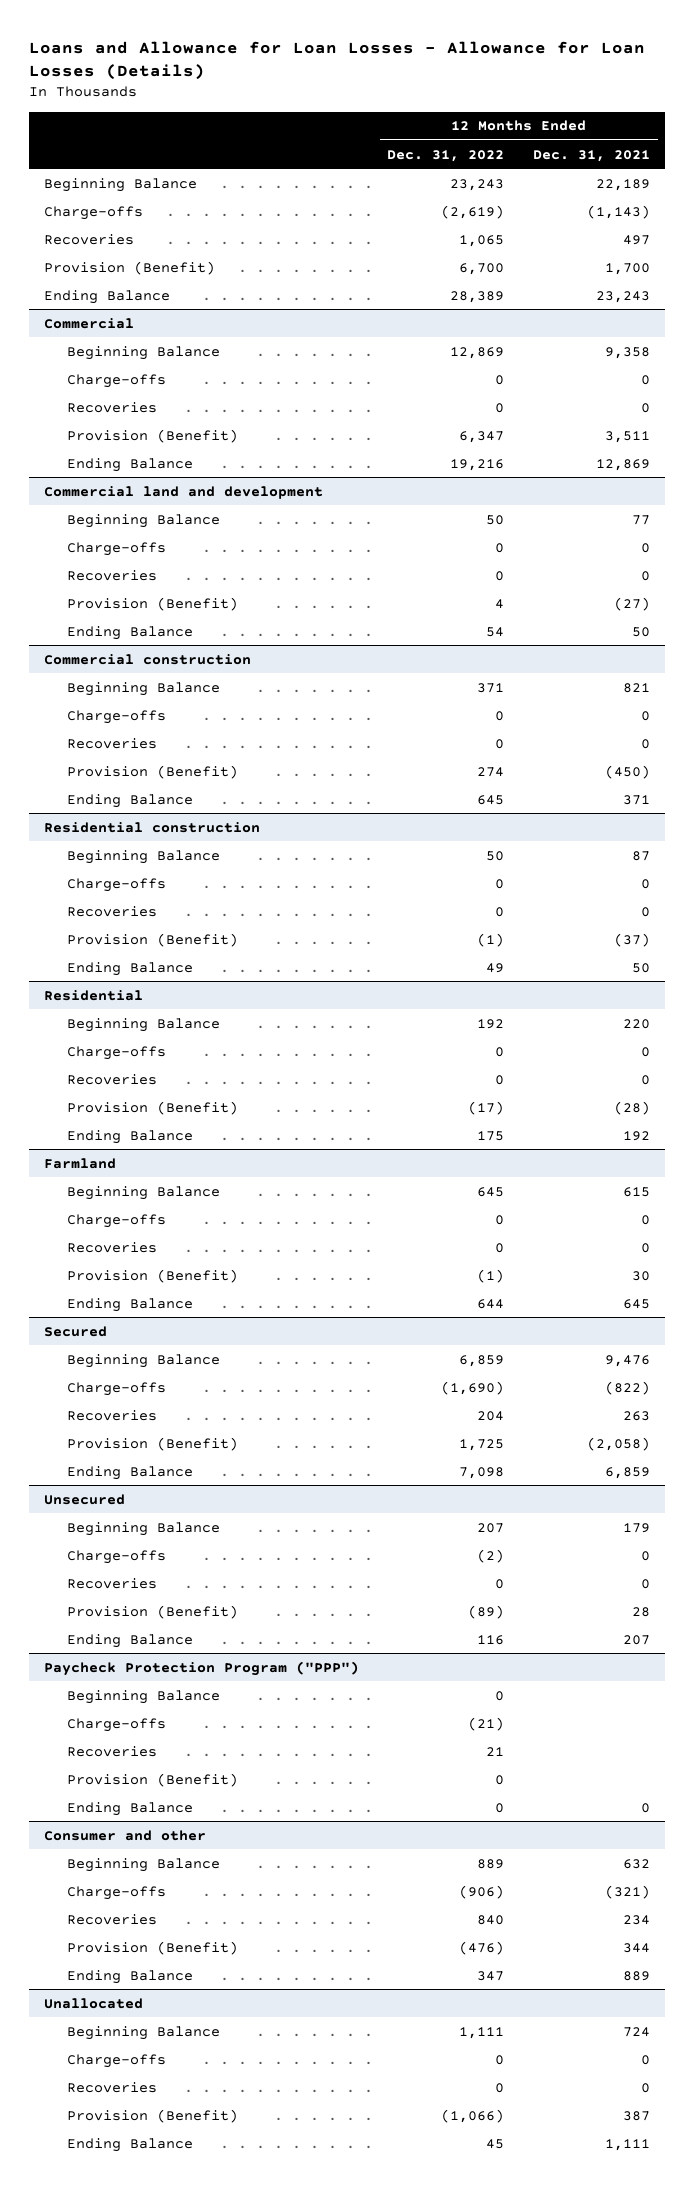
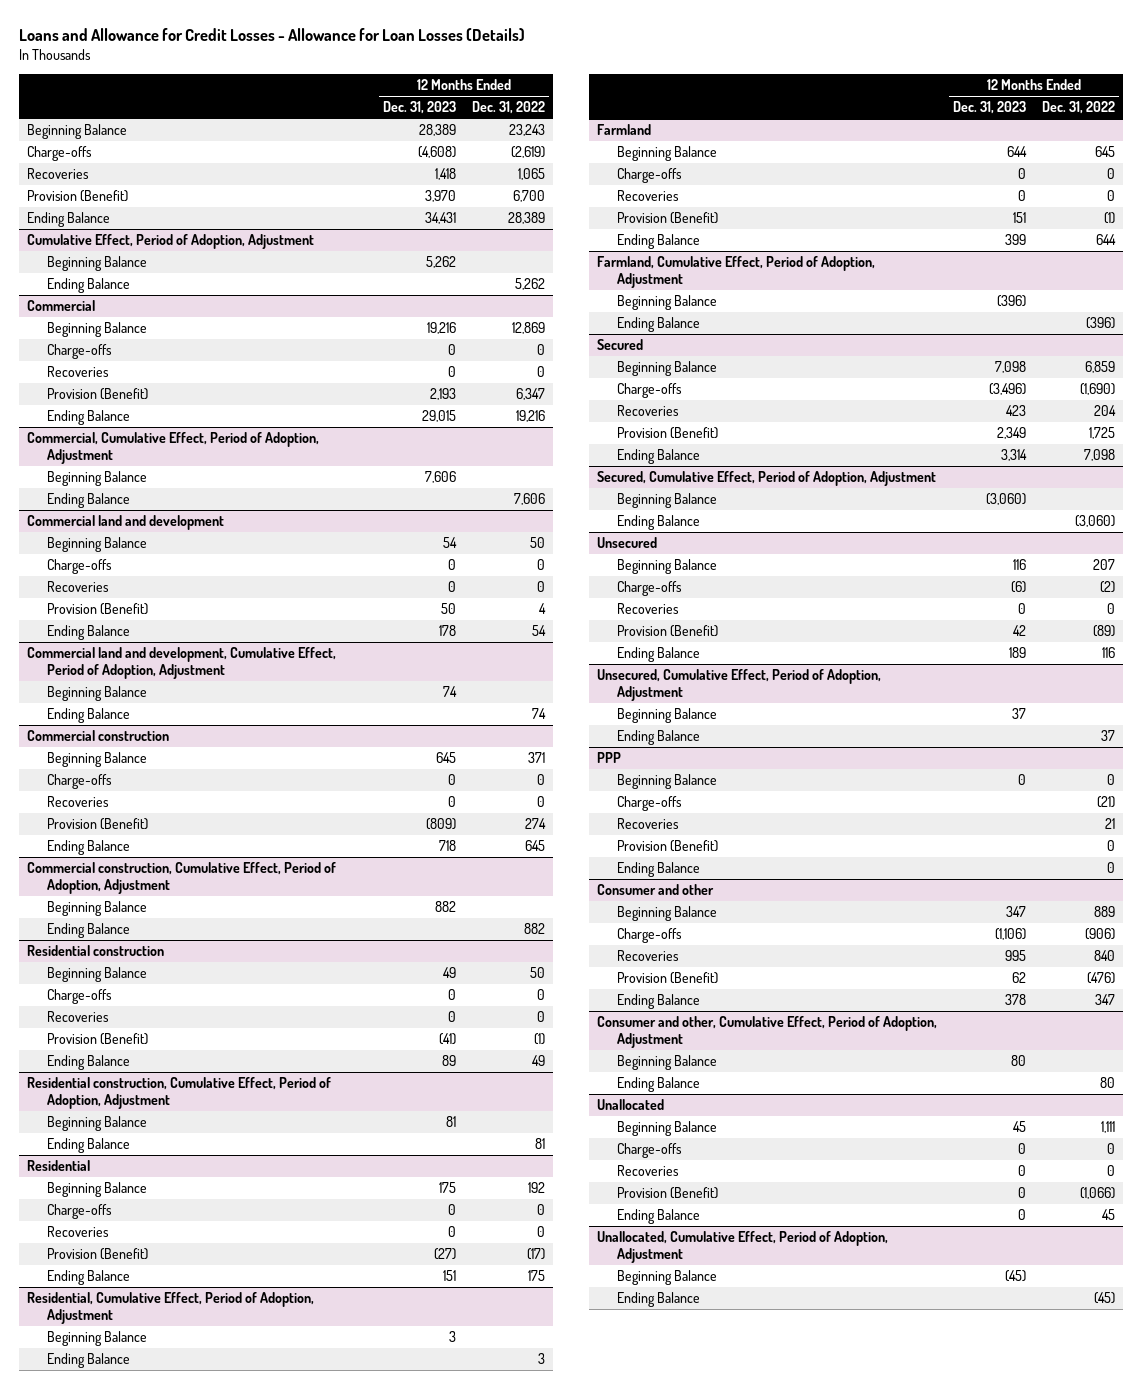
[29,40,646,81] Loans and Allowance for Loan Losses - Allowance for Loan Losses (Details) -> [18,27,525,41] Loans and Allowance for Credit Losses - Allowance for Loan Losses (Details)
[533,149,651,162] Dec. 31, 2021 -> none
none -> [382,101,456,115] Dec. 31, 2023
none -> [26,234,314,250] Cumulative Effect, Period of Adoption, Adjustment
none -> [47,256,148,272] Beginning Balance
none -> [47,278,131,294] Ending Balance
none -> [26,432,319,465] Commercial, Cumulative Effect, Period of Adoption, Adjustment
none -> [47,471,148,487] Beginning Balance
none -> [47,493,131,509] Ending Balance
none -> [26,647,336,680] Commercial land and development, Cumulative Effect, Period of Adoption, Adjustment
none -> [47,686,148,702] Beginning Balance
none -> [47,708,131,724] Ending Balance
none -> [26,862,336,895] Commercial construction, Cumulative Effect, Period of Adoption, Adjustment
none -> [47,901,148,917] Beginning Balance
none -> [47,923,131,939] Ending Balance
none -> [26,1077,331,1110] Residential construction, Cumulative Effect, Period of Adoption, Adjustment
none -> [47,1116,148,1132] Beginning Balance
none -> [47,1138,131,1154] Ending Balance
none -> [26,1292,314,1325] Residential, Cumulative Effect, Period of Adoption, Adjustment
none -> [47,1331,148,1347] Beginning Balance
none -> [47,1353,131,1369] Ending Balance
none -> [596,256,875,289] Farmland, Cumulative Effect, Period of Adoption, Adjustment
none -> [617,295,718,311] Beginning Balance
none -> [617,317,701,333] Ending Balance
none -> [596,471,936,487] Secured, Cumulative Effect, Period of Adoption, Adjustment
none -> [617,493,718,509] Beginning Balance
none -> [617,515,701,531] Ending Balance
none -> [596,669,881,702] Unsecured, Cumulative Effect, Period of Adoption, Adjustment
none -> [617,708,718,724] Beginning Balance
none -> [617,730,701,746] Ending Balance
[43,1660,359,1676] Paycheck Protection Program ("PPP") -> [596,752,621,764] PPP
none -> [596,1016,937,1049] Consumer and other, Cumulative Effect, Period of Adoption, Adjustment
none -> [617,1055,718,1071] Beginning Balance
none -> [617,1077,701,1093] Ending Balance
none -> [596,1231,888,1264] Unallocated, Cumulative Effect, Period of Adoption, Adjustment
none -> [617,1270,718,1286] Beginning Balance
none -> [617,1292,701,1308] Ending Balance

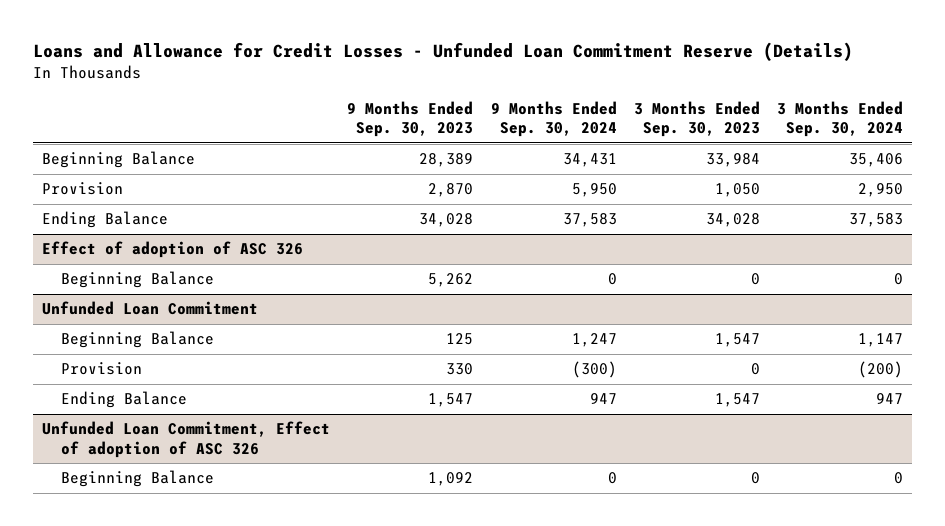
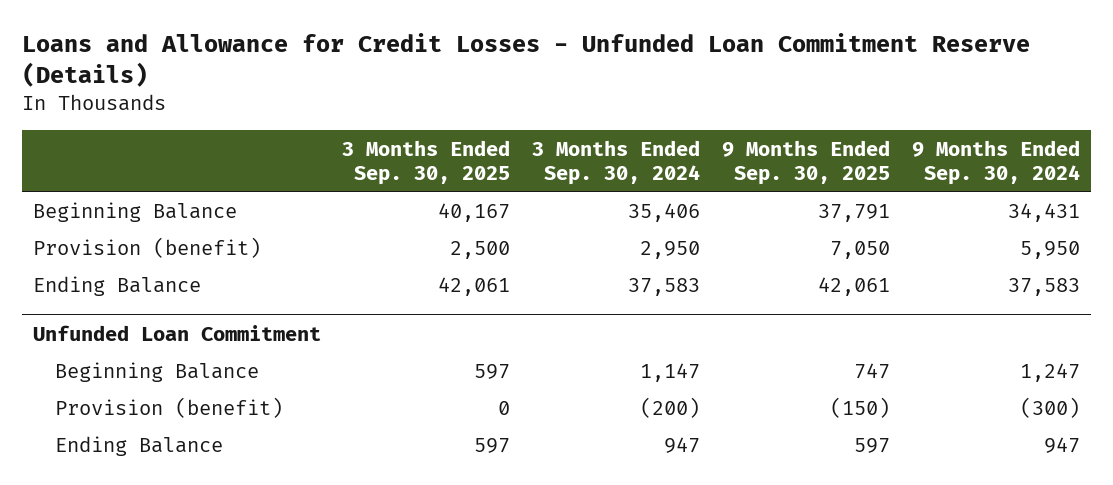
[347,100,474,138] 9 Months Ended Sep. 30, 2023 -> none
[633,100,760,138] 3 Months Ended Sep. 30, 2023 -> none
none -> [342,139,511,185] 3 Months Ended Sep. 30, 2025
none -> [722,139,891,185] 9 Months Ended Sep. 30, 2025
[42,182,124,196] Provision -> [32,236,261,258] Provision (benefit)
[42,241,304,259] Effect of adoption of ASC 326 -> none
[61,271,215,289] Beginning Balance -> none
[61,362,143,376] Provision -> [55,396,284,418] Provision (benefit)
[42,421,331,458] Unfunded Loan Commitment, Effect of adoption of ASC 326 -> none
[61,470,215,488] Beginning Balance -> none

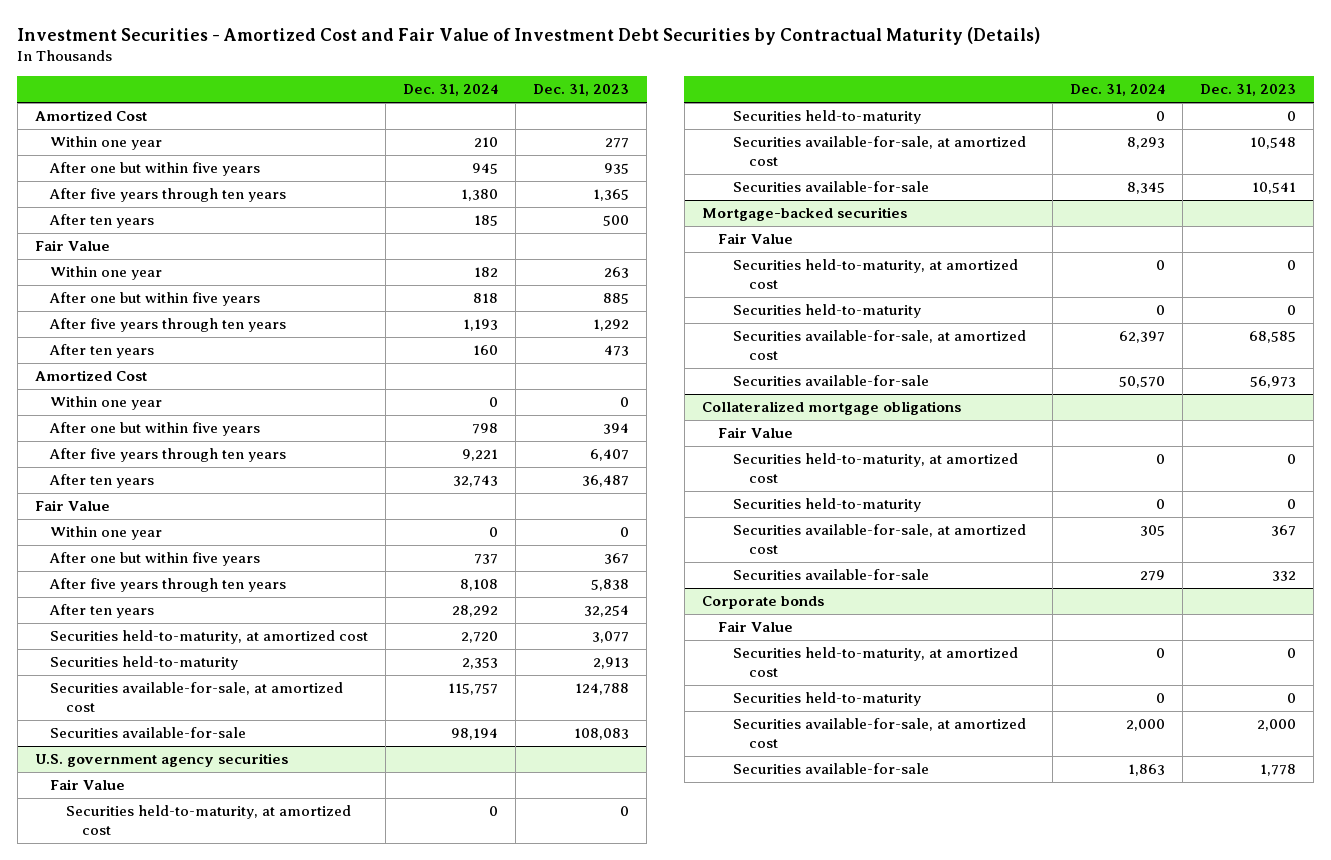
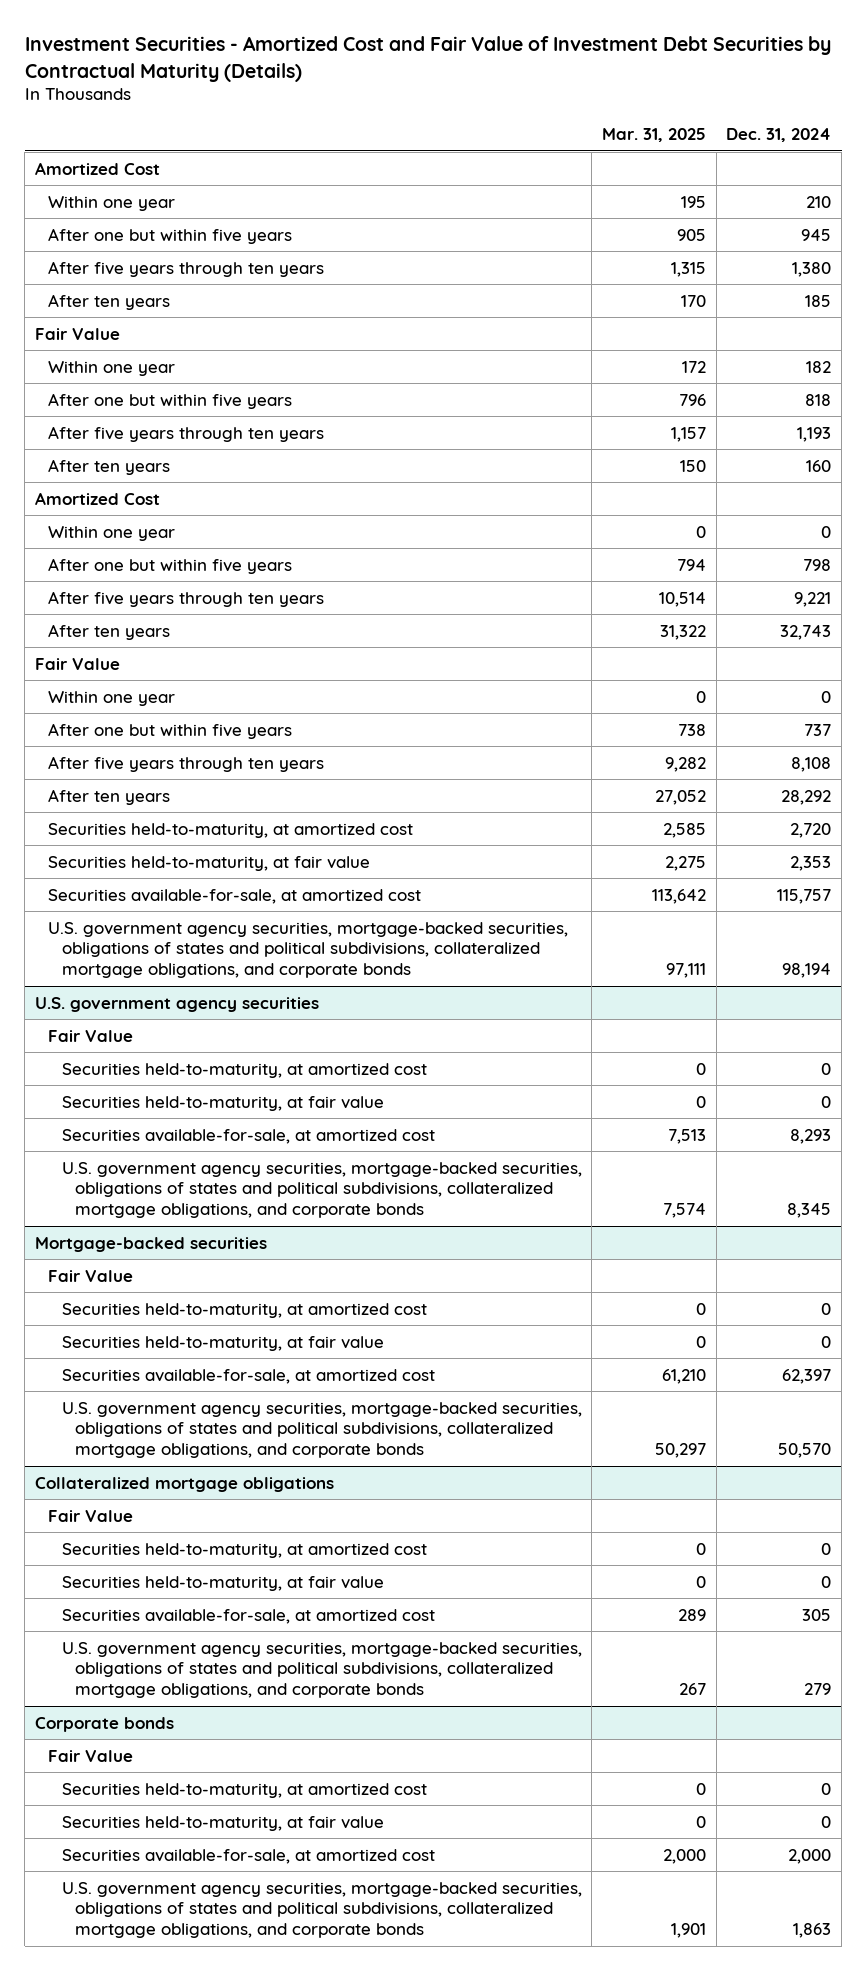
[533,84,630,97] Dec. 31, 2023 -> none
none -> [602,128,707,143] Mar. 31, 2025
[50,656,239,671] Securities held-to-maturity -> [48,855,371,871] Securities held-to-maturity, at fair value
[50,727,247,739] Securities available-for-sale -> [48,921,569,979] U.S. government agency securities, mortgage-backed securities, obligations of states and political subdivisions, collateralized mortgage obligations, and corporate bonds
[733,110,922,125] Securities held-to-maturity -> [61,1095,384,1111] Securities held-to-maturity, at fair value
[733,181,930,193] Securities available-for-sale -> [61,1161,582,1219] U.S. government agency securities, mortgage-backed securities, obligations of states and political subdivisions, collateralized mortgage obligations, and corporate bonds
[733,304,922,319] Securities held-to-maturity -> [61,1335,384,1351] Securities held-to-maturity, at fair value
[733,375,930,387] Securities available-for-sale -> [61,1401,582,1459] U.S. government agency securities, mortgage-backed securities, obligations of states and political subdivisions, collateralized mortgage obligations, and corporate bonds
[733,498,922,513] Securities held-to-maturity -> [61,1575,384,1591] Securities held-to-maturity, at fair value
[733,569,930,581] Securities available-for-sale -> [61,1641,582,1699] U.S. government agency securities, mortgage-backed securities, obligations of states and political subdivisions, collateralized mortgage obligations, and corporate bonds
[733,692,922,707] Securities held-to-maturity -> [61,1815,384,1831] Securities held-to-maturity, at fair value
[733,763,930,775] Securities available-for-sale -> [61,1881,582,1939] U.S. government agency securities, mortgage-backed securities, obligations of states and political subdivisions, collateralized mortgage obligations, and corporate bonds

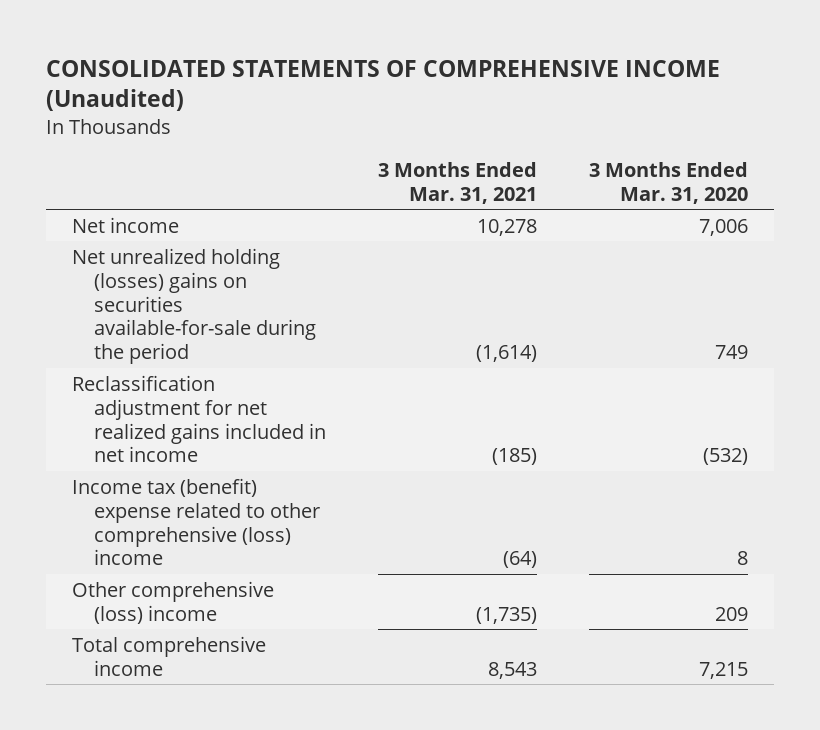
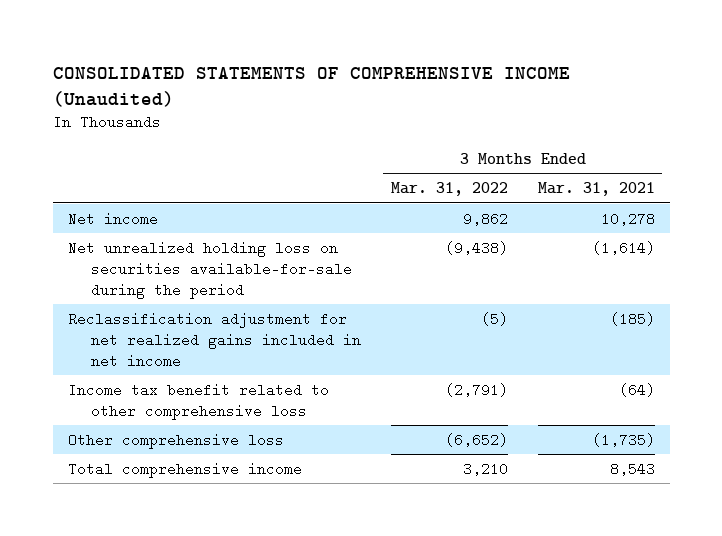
[589,161,749,204] 3 Months Ended Mar. 31, 2020 -> none
none -> [390,182,508,197] Mar. 31, 2022
[72,247,317,365] Net unrealized holding (losses) gains on securities available-for-sale during the period -> [67,240,352,299] Net unrealized holding loss on securities available-for-sale during the period
[72,477,321,566] Income tax (benefit) expense related to other comprehensive (loss) income -> [67,382,329,420] Income tax benefit related to other comprehensive loss
[72,580,275,624] Other comprehensive (loss) income -> [67,432,284,449] Other comprehensive loss

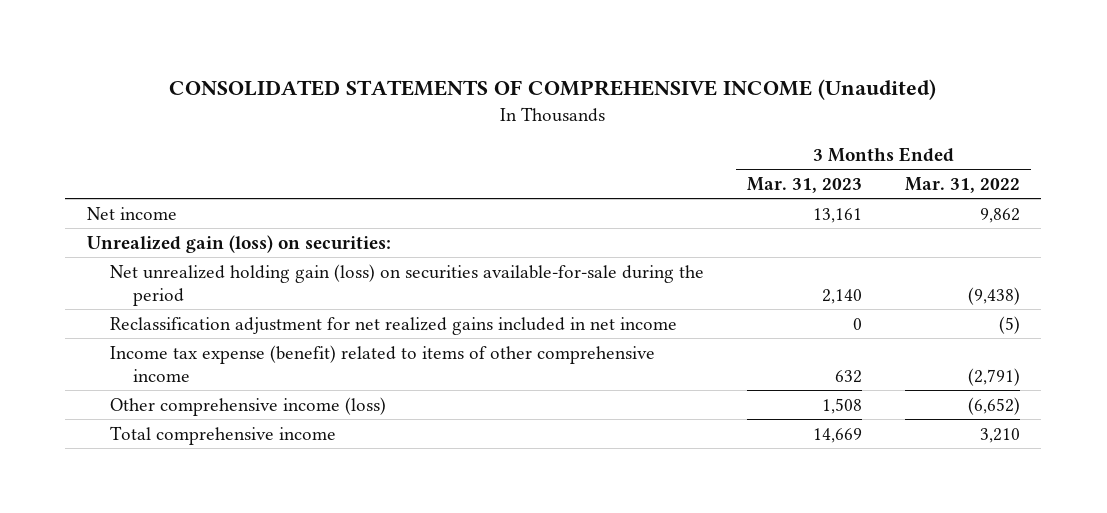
[537,182,655,197] Mar. 31, 2021 -> none
none -> [747,176,863,193] Mar. 31, 2023
none -> [86,234,391,253] Unrealized gain (loss) on securities:
[67,240,352,299] Net unrealized holding loss on securities available-for-sale during the period -> [110,263,705,306] Net unrealized holding gain (loss) on securities available-for-sale during the period
[67,382,329,420] Income tax benefit related to other comprehensive loss -> [110,344,656,382] Income tax expense (benefit) related to items of other comprehensive income
[67,432,284,449] Other comprehensive loss -> [110,396,387,416] Other comprehensive income (loss)

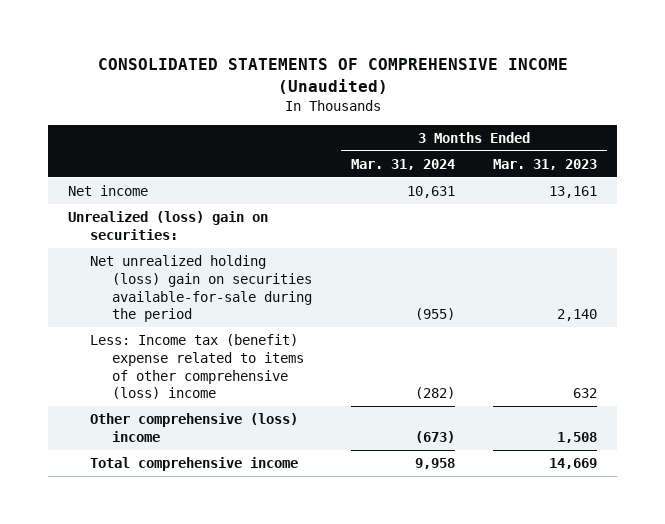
[904,176,1020,193] Mar. 31, 2022 -> none
none -> [350,158,455,170] Mar. 31, 2024
[110,316,678,335] Reclassification adjustment for net realized gains included in net income -> none
[86,234,391,253] Unrealized gain (loss) on securities: -> [67,211,268,240] Unrealized (loss) gain on securities:
[110,263,705,306] Net unrealized holding gain (loss) on securities available-for-sale during the period -> [89,255,312,323] Net unrealized holding (loss) gain on securities available-for-sale during the period
[110,344,656,382] Income tax expense (benefit) related to items of other comprehensive income -> [89,334,304,400] Less: Income tax (benefit) expense related to items of other comprehensive (loss) income
[110,396,387,416] Other comprehensive income (loss) -> [89,413,298,442] Other comprehensive (loss) income

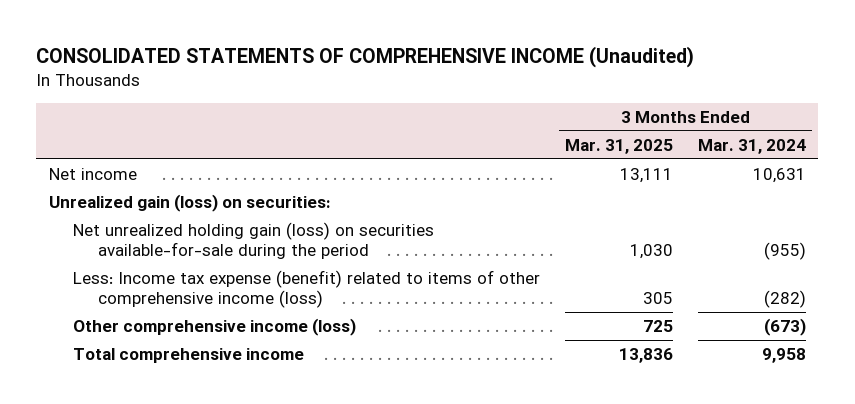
[493,158,598,170] Mar. 31, 2023 -> none
none -> [565,138,674,154] Mar. 31, 2025
[67,211,268,240] Unrealized (loss) gain on securities: -> [48,194,331,213] Unrealized gain (loss) on securities:
[89,255,312,323] Net unrealized holding (loss) gain on securities available-for-sale during the period -> [73,222,435,259] Net unrealized holding gain (loss) on securities available-for-sale during the period
[89,334,304,400] Less: Income tax (benefit) expense related to items of other comprehensive (loss) income -> [73,270,541,308] Less: Income tax expense (benefit) related to items of other comprehensive income (loss)
[89,413,298,442] Other comprehensive (loss) income -> [73,318,357,337] Other comprehensive income (loss)

